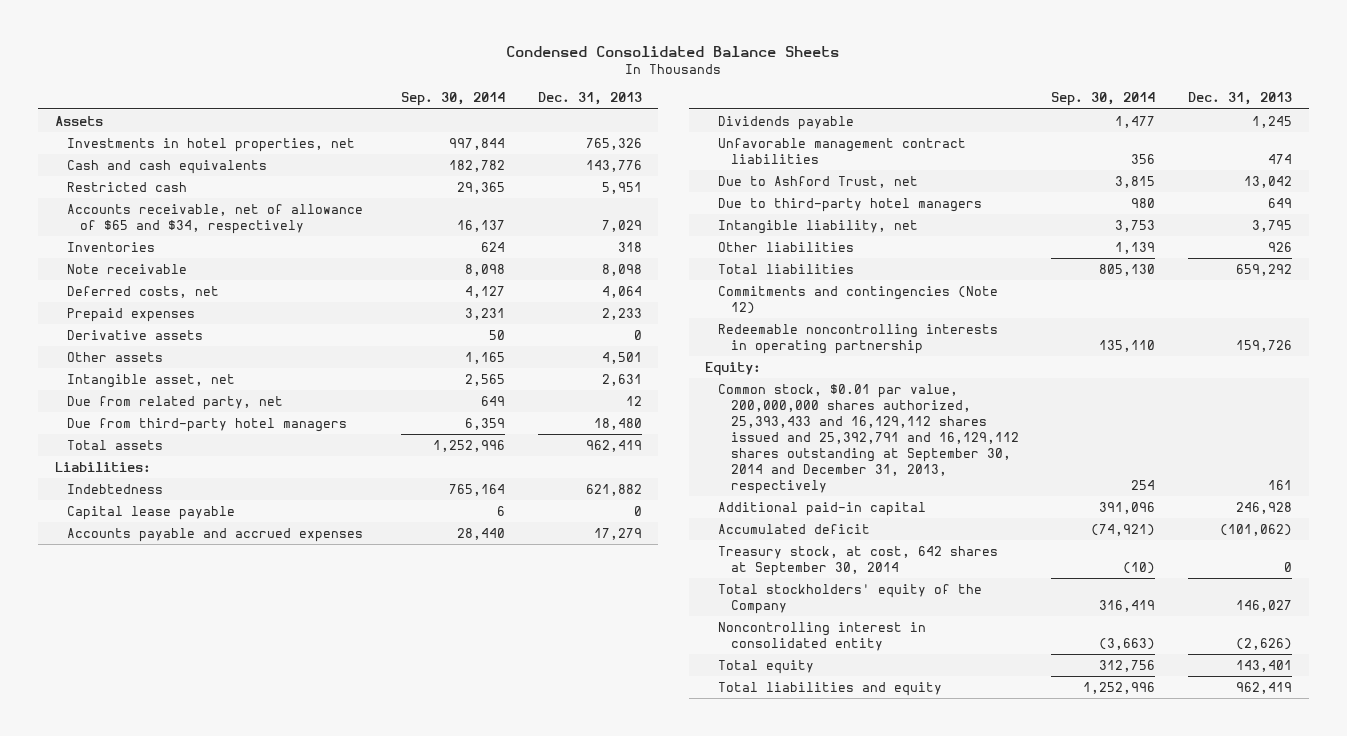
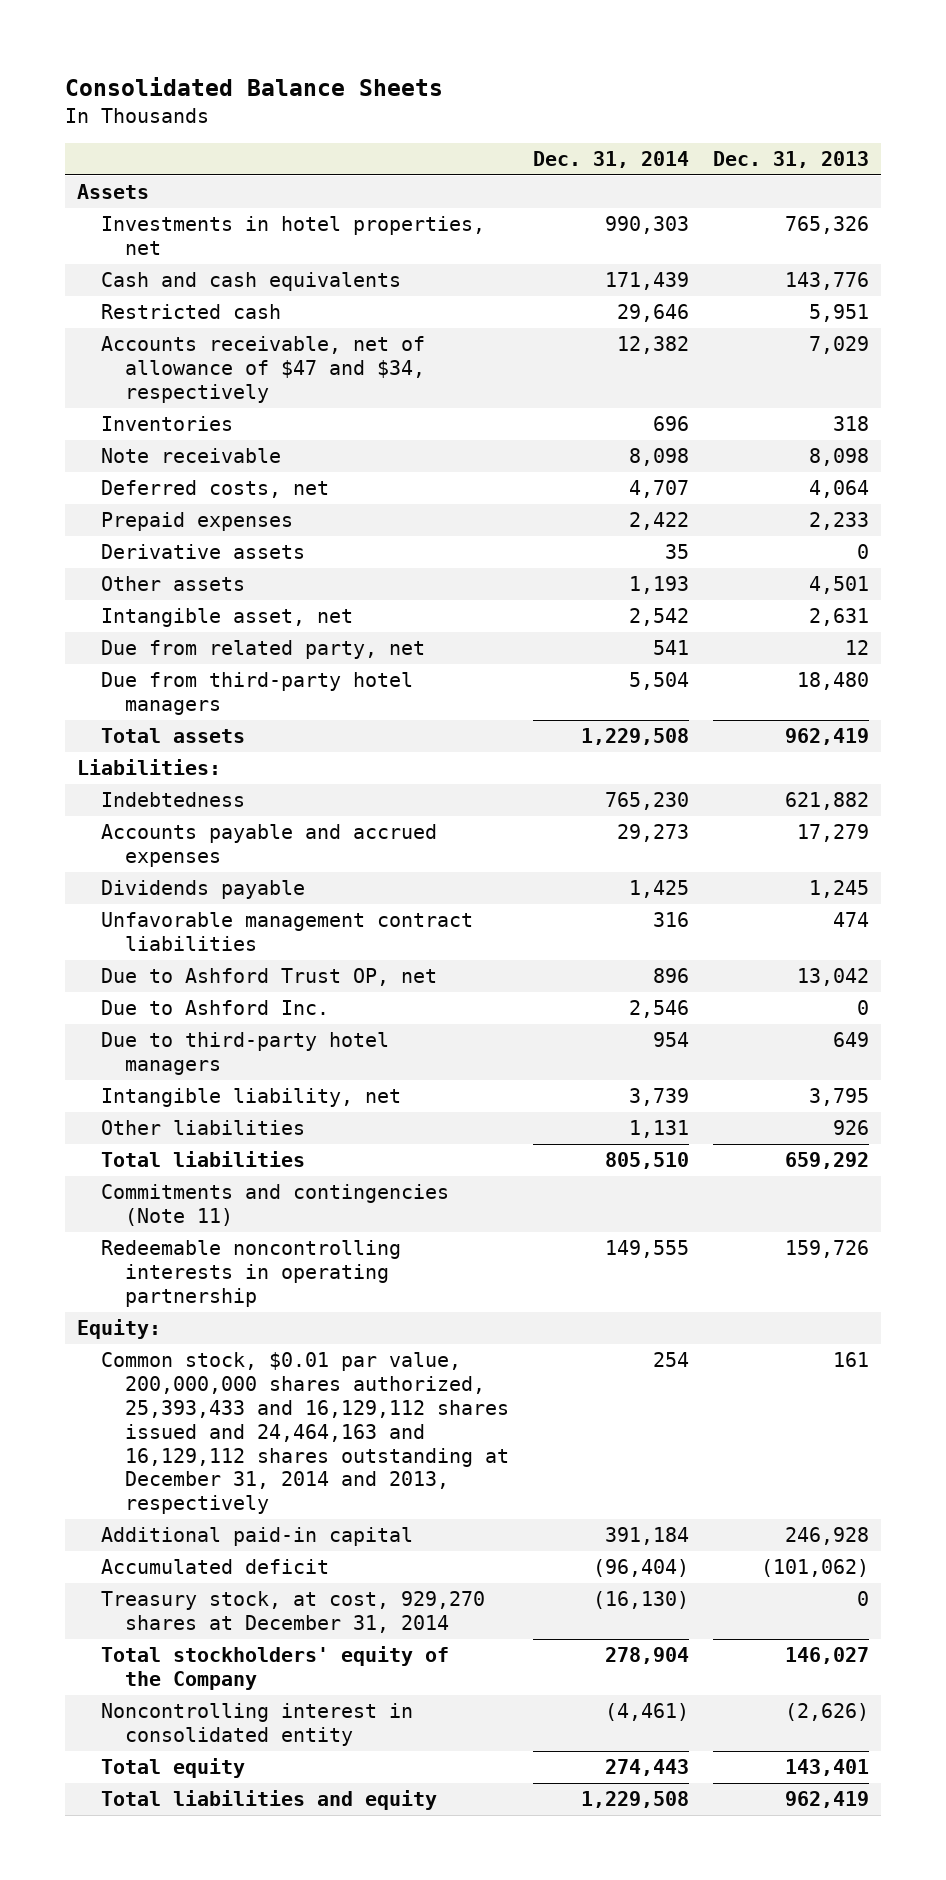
[506,46,840,58] Condensed Consolidated Balance Sheets -> [64,76,443,96] Consolidated Balance Sheets
[400,92,505,107] Sep. 30, 2014 -> none
none -> [532,151,689,169] Dec. 31, 2014
[67,203,364,234] Accounts receivable, net of allowance of $65 and $34, respectively -> [100,336,425,403] Accounts receivable, net of allowance of $47 and $34, respectively
[67,505,236,520] Capital lease payable -> none
[717,175,918,188] Due to Ashford Trust, net -> [100,968,437,987] Due to Ashford Trust OP, net
none -> [100,1000,329,1016] Due to Ashford Inc.
[717,285,998,314] Commitments and contingencies (Note 12) -> [100,1184,449,1227] Commitments and contingencies (Note 11)
[717,383,1019,494] Common stock, $0.01 par value, 200,000,000 shares authorized, 25,393,433 and 16,129,112 shares issued and 25,392,791 and 16,129,112 shares outstanding at September 30, 2014 and December 31, 2013, respectively -> [100,1352,509,1515] Common stock, $0.01 par value, 200,000,000 shares authorized, 25,393,433 and 16,129,112 shares issued and 24,464,163 and 16,129,112 shares outstanding at December 31, 2014 and 2013, respectively
[717,545,998,576] Treasury stock, at cost, 642 shares at September 30, 2014 -> [100,1591,485,1634] Treasury stock, at cost, 929,270 shares at December 31, 2014

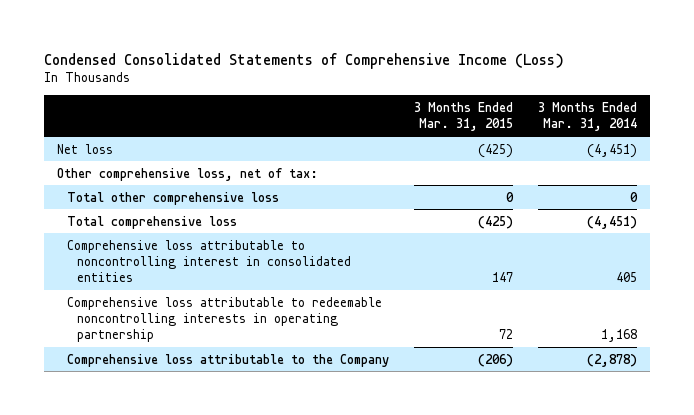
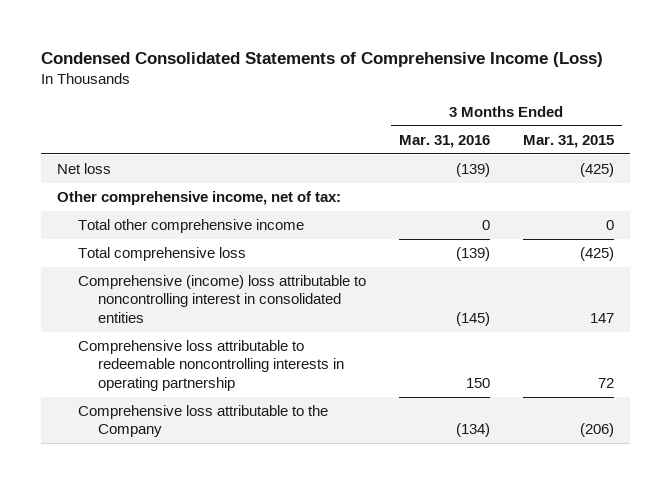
[538,102,638,132] 3 Months Ended Mar. 31, 2014 -> none
none -> [398,134,490,148] Mar. 31, 2016
[56,167,318,181] Other comprehensive loss, net of tax: -> [57,190,342,205] Other comprehensive income, net of tax:
[66,191,279,205] Total other comprehensive loss -> [77,218,304,233] Total other comprehensive income
[66,239,351,283] Comprehensive loss attributable to noncontrolling interest in consolidated entities -> [77,274,366,323] Comprehensive (income) loss attributable to noncontrolling interest in consolidated entities

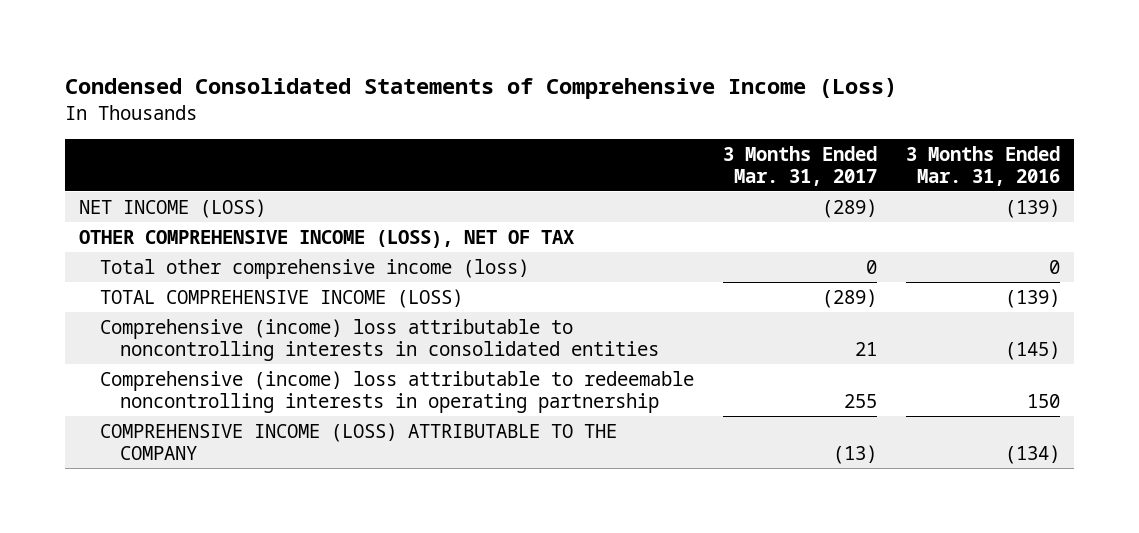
[522,134,614,148] Mar. 31, 2015 -> none
none -> [722,145,877,186] 3 Months Ended Mar. 31, 2017
[57,162,112,174] Net loss -> [79,198,267,218] NET INCOME (LOSS)
[57,190,342,205] Other comprehensive income, net of tax: -> [79,229,576,248] OTHER COMPREHENSIVE INCOME (LOSS), NET OF TAX
[77,218,304,233] Total other comprehensive income -> [99,258,529,279] Total other comprehensive income (loss)
[77,246,246,261] Total comprehensive loss -> [99,288,463,308] TOTAL COMPREHENSIVE INCOME (LOSS)
[77,274,366,323] Comprehensive (income) loss attributable to noncontrolling interest in consolidated entities -> [99,318,660,362] Comprehensive (income) loss attributable to noncontrolling interests in consolidated entities
[77,339,345,391] Comprehensive loss attributable to redeemable noncontrolling interests in operating partnership -> [99,370,694,414] Comprehensive (income) loss attributable to redeemable noncontrolling interests in operating partnership
[77,404,328,438] Comprehensive loss attributable to the Company -> [99,422,617,461] COMPREHENSIVE INCOME (LOSS) ATTRIBUTABLE TO THE COMPANY

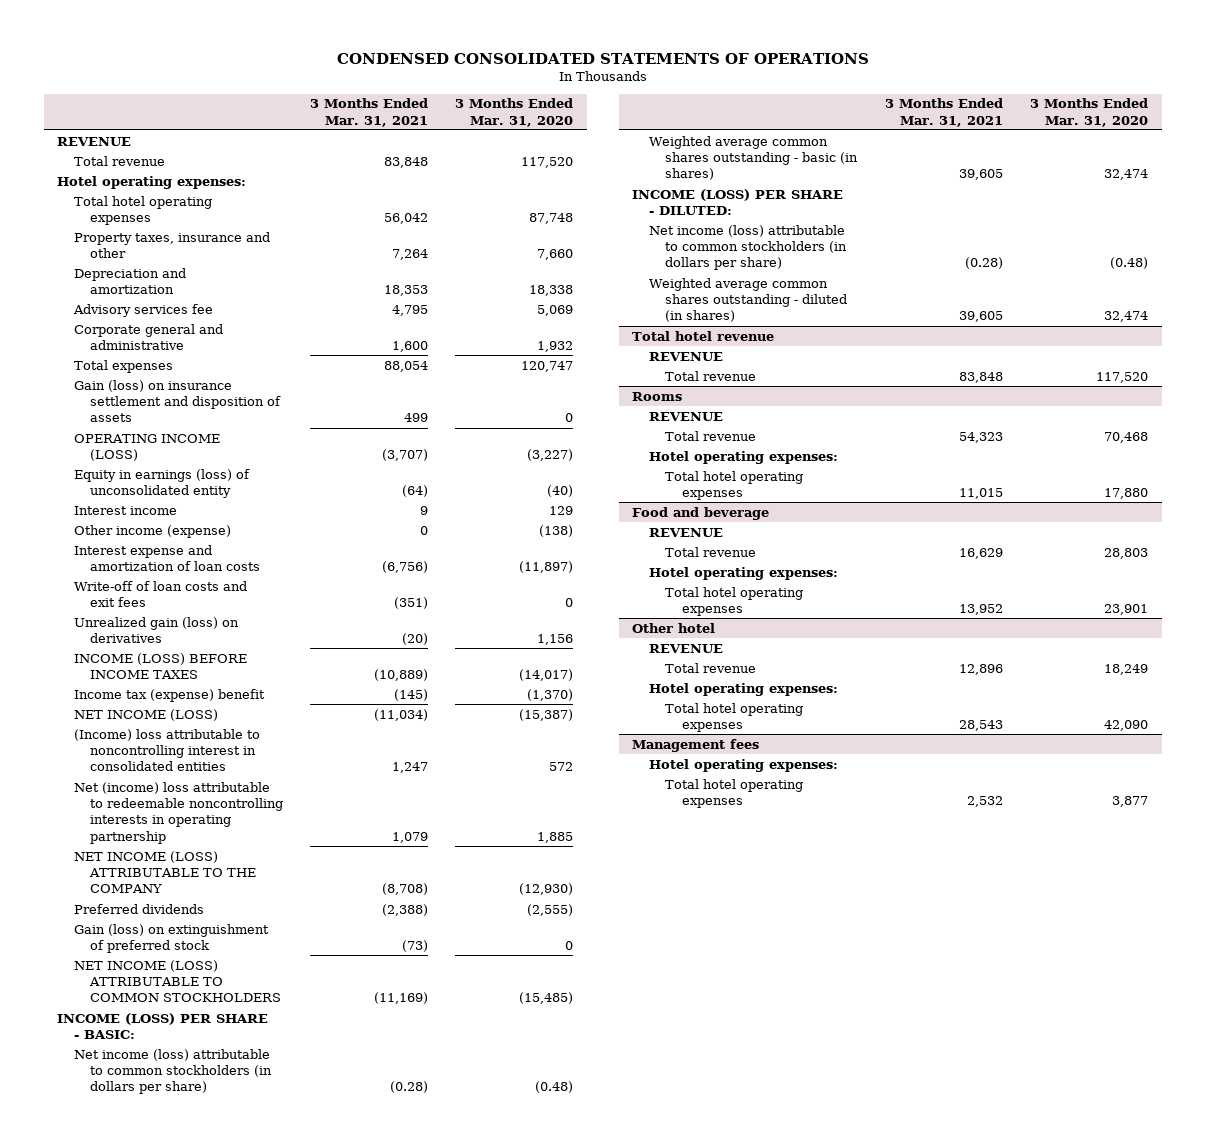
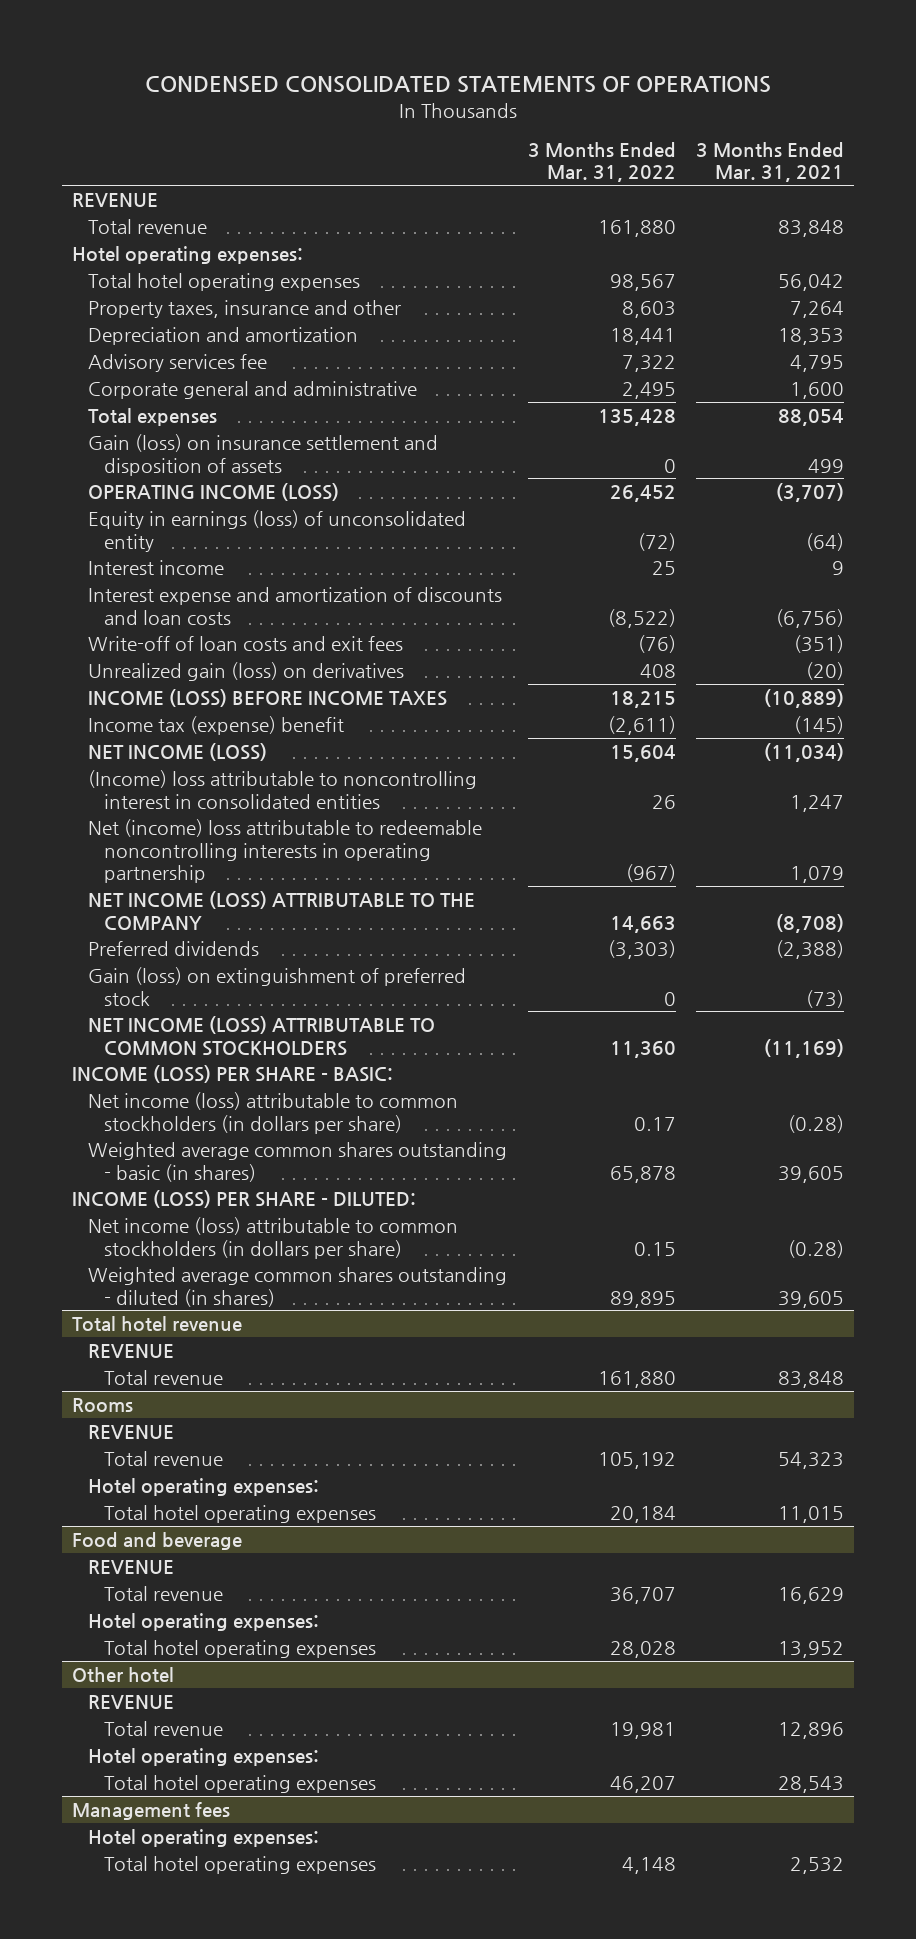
[455,98,574,127] 3 Months Ended Mar. 31, 2020 -> none
none -> [527,141,676,183] 3 Months Ended Mar. 31, 2022
[73,524,231,538] Other income (expense) -> none
[73,544,261,571] Interest expense and amortization of loan costs -> [88,587,503,625] Interest expense and amortization of discounts and loan costs

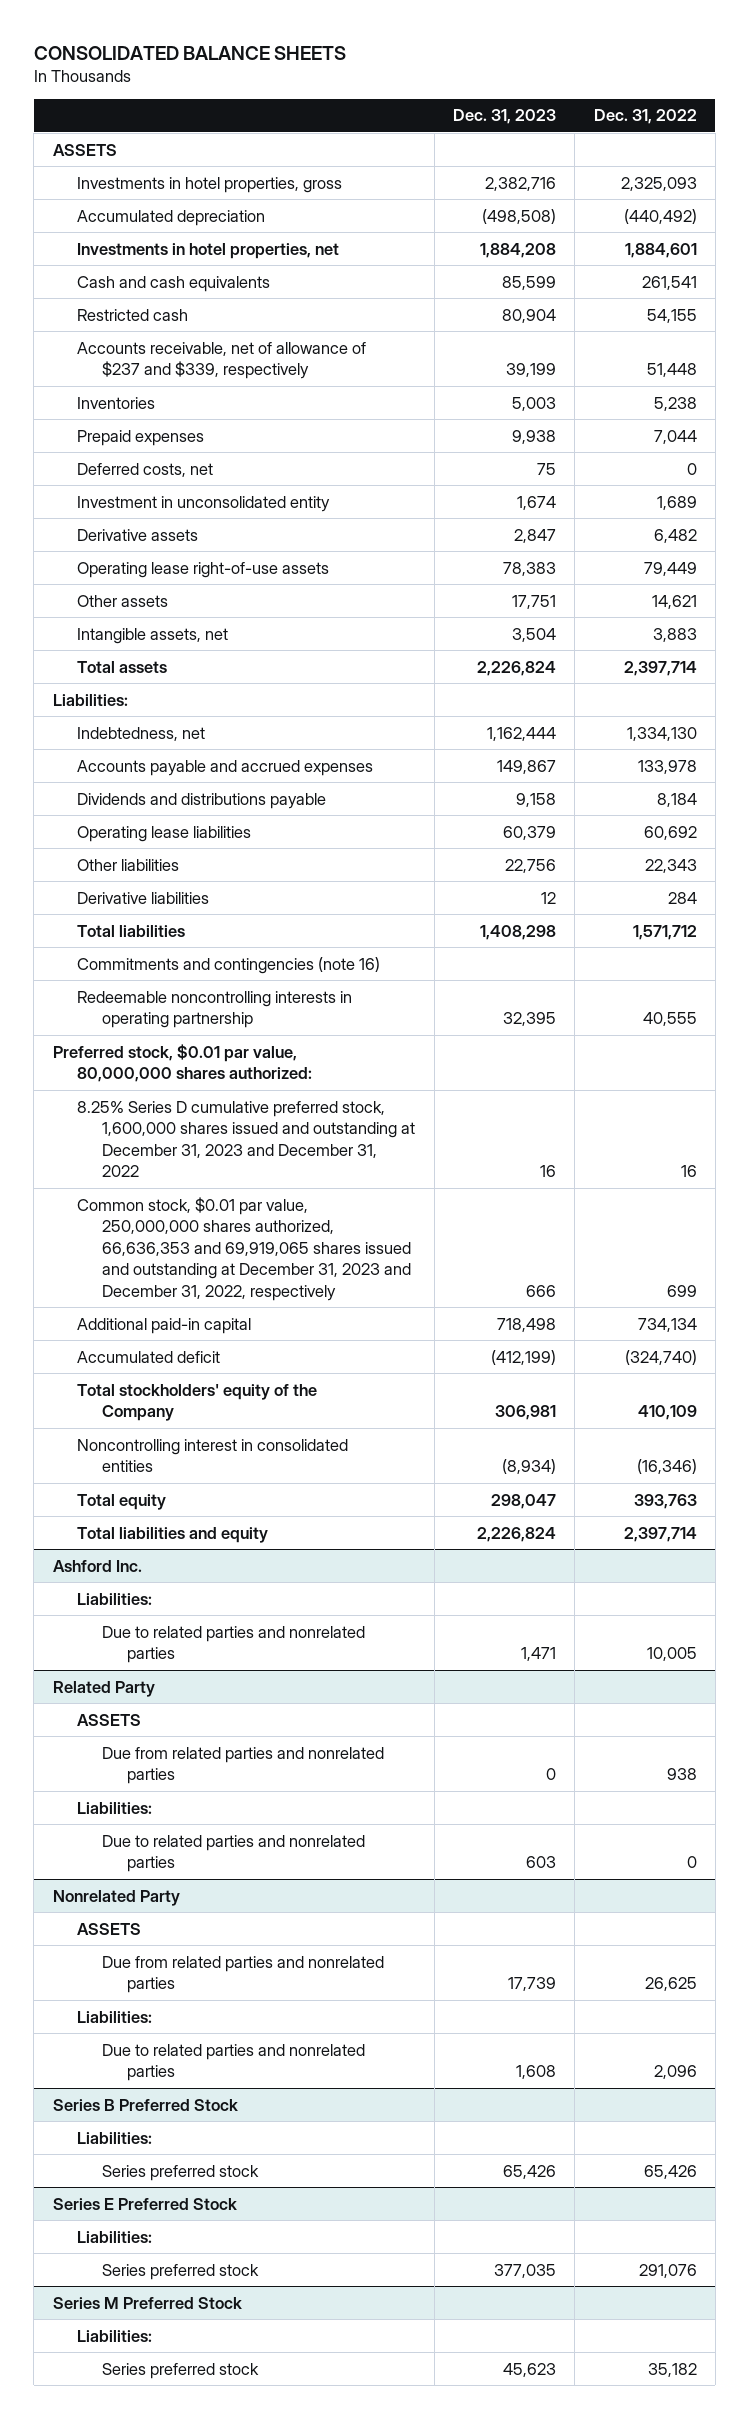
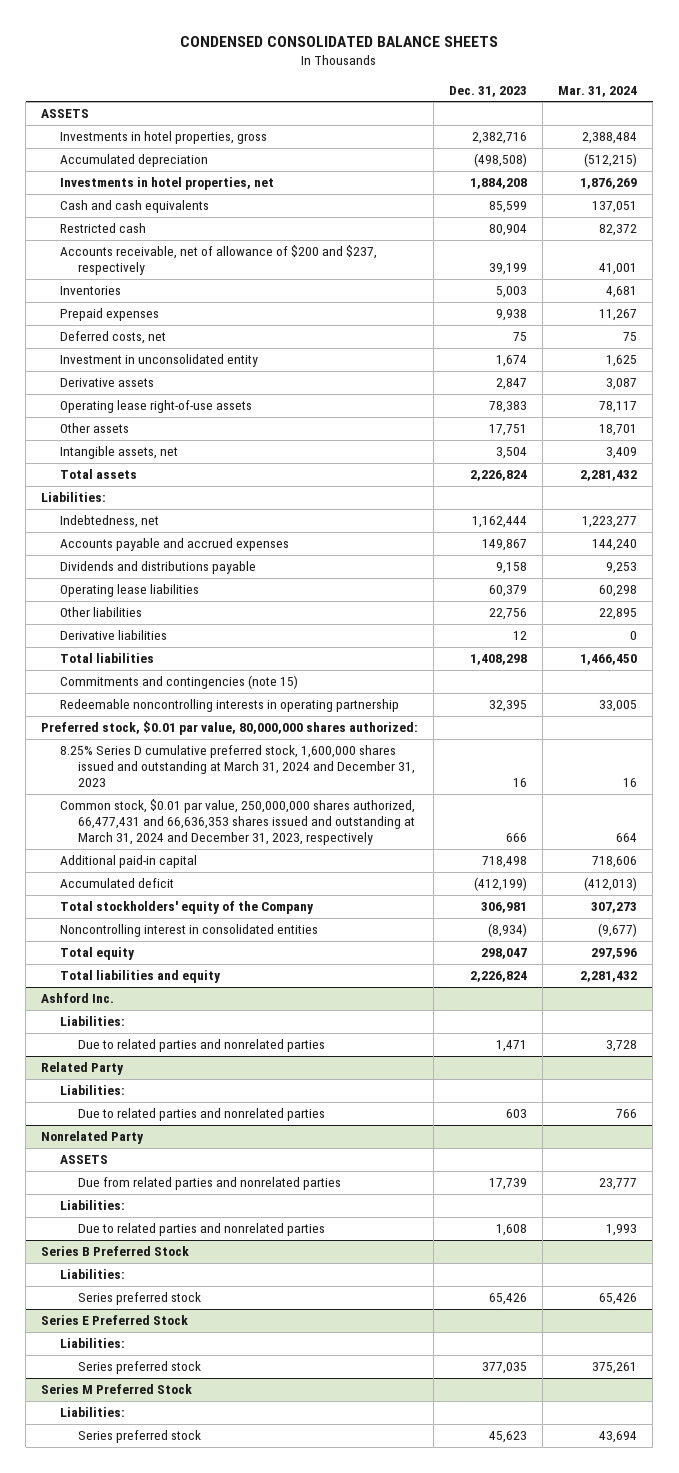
[33,45,346,60] CONSOLIDATED BALANCE SHEETS -> [180,35,499,47] CONDENSED CONSOLIDATED BALANCE SHEETS
[593,109,697,125] Dec. 31, 2022 -> none
none -> [558,85,638,97] Mar. 31, 2024
[77,341,367,380] Accounts receivable, net of allowance of $237 and $339, respectively -> [59,245,377,276] Accounts receivable, net of allowance of $200 and $237, respectively
[77,956,381,974] Commitments and contingencies (note 16) -> [59,675,298,690] Commitments and contingencies (note 15)
[77,1100,416,1178] 8.25% Series D cumulative preferred stock, 1,600,000 shares issued and outstanding at December 31, 2023 and December 31, 2022 -> [59,745,416,787] 8.25% Series D cumulative preferred stock, 1,600,000 shares issued and outstanding at March 31, 2024 and December 31, 2023
[77,1196,412,1301] Common stock, $0.01 par value, 250,000,000 shares authorized, 66,636,353 and 69,919,065 shares issued and outstanding at December 31, 2023 and December 31, 2022, respectively -> [59,799,416,845] Common stock, $0.01 par value, 250,000,000 shares authorized, 66,477,431 and 66,636,353 shares issued and outstanding at March 31, 2024 and December 31, 2023, respectively
[77,1713,142,1726] ASSETS -> none
[102,1746,385,1785] Due from related parties and nonrelated parties -> none

